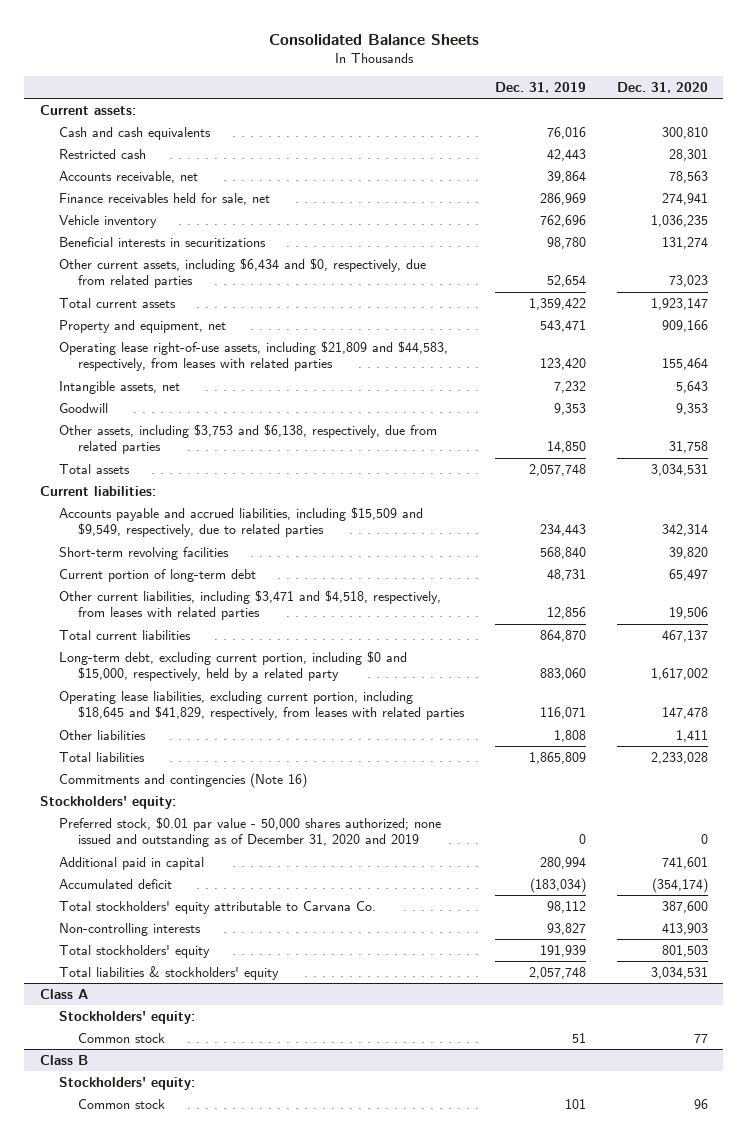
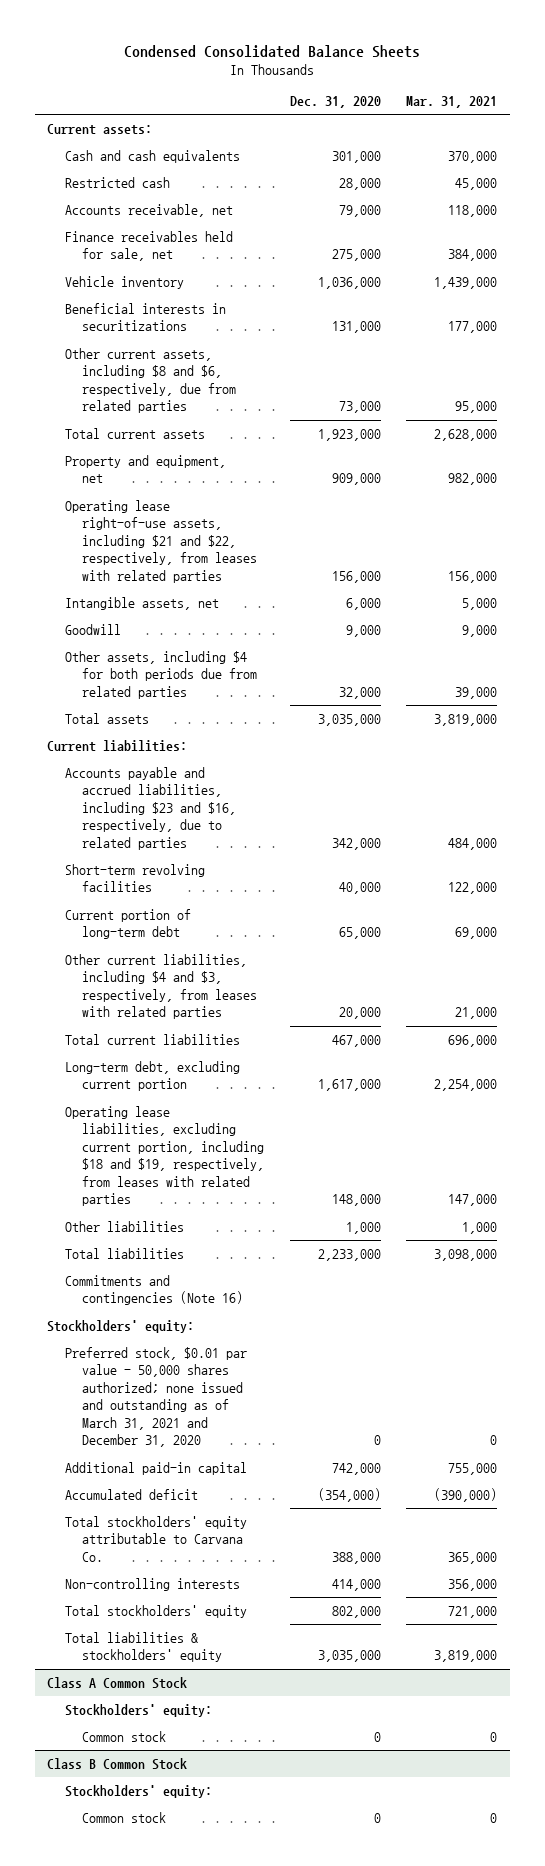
[268,33,479,45] Consolidated Balance Sheets -> [124,44,421,58] Condensed Consolidated Balance Sheets
[494,82,586,94] Dec. 31, 2019 -> none
none -> [406,96,498,109] Mar. 31, 2021
[661,126,708,139] 300,810 -> [331,150,381,163] 301,000
[668,148,708,161] 28,301 -> [338,177,381,190] 28,000
[668,170,708,183] 78,563 -> [338,204,381,217] 79,000
[661,192,708,205] 274,941 -> [331,249,381,262] 275,000
[650,214,708,227] 1,036,235 -> [317,276,381,289] 1,036,000
[661,236,708,249] 131,274 -> [331,321,381,334] 131,000
[58,257,426,289] Other current assets, including $6,434 and $0, respectively, due from related parties -> [64,347,237,414] Other current assets, including $8 and $6, respectively, due from related parties
[668,275,708,288] 73,023 -> [338,401,381,414] 73,000
[650,297,708,310] 1,923,147 -> [317,428,381,441] 1,923,000
[661,319,708,332] 909,166 -> [331,473,381,486] 909,000
[58,340,448,372] Operating lease right-of-use assets, including $21,809 and $44,583, respectively, from leases with related parties -> [64,499,258,583] Operating lease right-of-use assets, including $21 and $22, respectively, from leases with related parties
[661,358,708,371] 155,464 -> [331,570,381,583] 156,000
[675,380,708,393] 5,643 -> [345,597,381,610] 6,000
[675,402,708,415] 9,353 -> [345,624,381,637] 9,000
[58,423,437,455] Other assets, including $3,753 and $6,138, respectively, due from related parties -> [64,650,258,699] Other assets, including $4 for both periods due from related parties
[668,441,708,454] 31,758 -> [338,686,381,699] 32,000
[650,463,708,476] 3,034,531 -> [317,713,381,726] 3,035,000
[58,506,423,538] Accounts payable and accrued liabilities, including $15,509 and $9,549, respectively, due to related parties -> [64,766,237,850] Accounts payable and accrued liabilities, including $23 and $16, respectively, due to related parties
[661,524,708,537] 342,314 -> [331,837,381,850] 342,000
[668,546,708,559] 39,820 -> [338,882,381,895] 40,000
[668,568,708,581] 65,497 -> [338,927,381,940] 65,000
[58,589,441,621] Other current liabilities, including $3,471 and $4,518, respectively, from leases with related parties -> [64,953,258,1020] Other current liabilities, including $4 and $3, respectively, from leases with related parties
[668,607,708,620] 19,506 -> [338,1007,381,1020] 20,000
[661,629,708,642] 467,137 -> [331,1034,381,1047] 467,000
[58,650,407,682] Long-term debt, excluding current portion, including $0 and $15,000, respectively, held by a related party -> [64,1060,240,1092] Long-term debt, excluding current portion
[650,668,708,681] 1,617,002 -> [317,1079,381,1092] 1,617,000
[58,690,465,721] Operating lease liabilities, excluding current portion, including $18,645 and $41,829, respectively, from leases with related parties -> [64,1105,265,1207] Operating lease liabilities, excluding current portion, including $18 and $19, respectively, from leases with related parties
[661,707,708,720] 147,478 -> [331,1194,381,1207] 148,000
[675,729,708,742] 1,411 -> [345,1221,381,1234] 1,000
[650,751,708,764] 2,233,028 -> [317,1248,381,1261] 2,233,000
[58,816,441,848] Preferred stock, $0.01 par value - 50,000 shares authorized; none issued and outstanding as of December 31, 2020 and 2019 -> [64,1346,247,1448] Preferred stock, $0.01 par value - 50,000 shares authorized; none issued and outstanding as of March 31, 2021 and December 31, 2020
[58,856,204,870] Additional paid in capital -> [64,1461,247,1475] Additional paid-in capital
[661,856,708,869] 741,601 -> [331,1462,381,1475] 742,000
[651,877,708,893] (354,174) -> [317,1487,381,1502] (354,000)
[661,900,708,913] 387,600 -> [331,1551,381,1564] 388,000
[661,922,708,935] 413,903 -> [331,1578,381,1591] 414,000
[661,944,708,957] 801,503 -> [331,1605,381,1618] 802,000
[650,966,708,979] 3,034,531 -> [317,1650,381,1663] 3,035,000
[39,988,88,999] Class A -> [47,1676,188,1689] Class A Common Stock
[693,1033,708,1043] 77 -> [373,1731,381,1742] 0
[39,1054,88,1065] Class B -> [47,1757,188,1770] Class B Common Stock
[693,1098,708,1109] 96 -> [373,1812,381,1823] 0

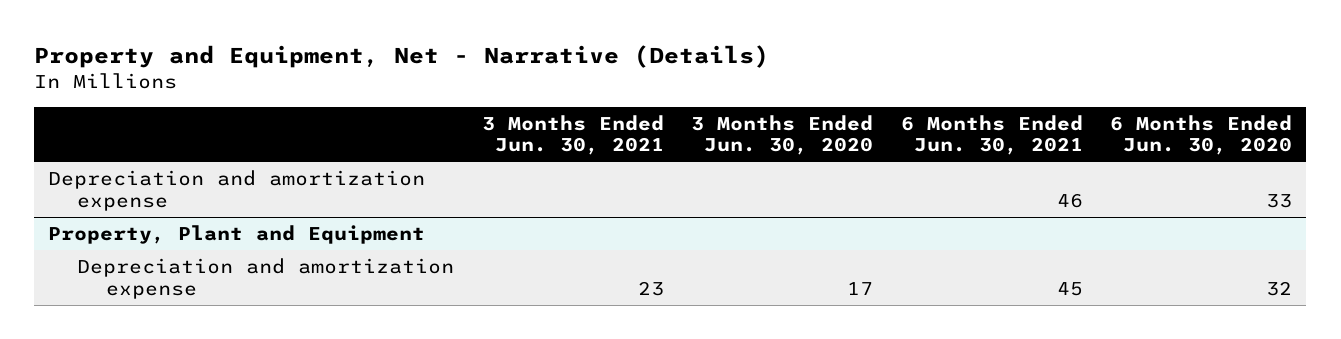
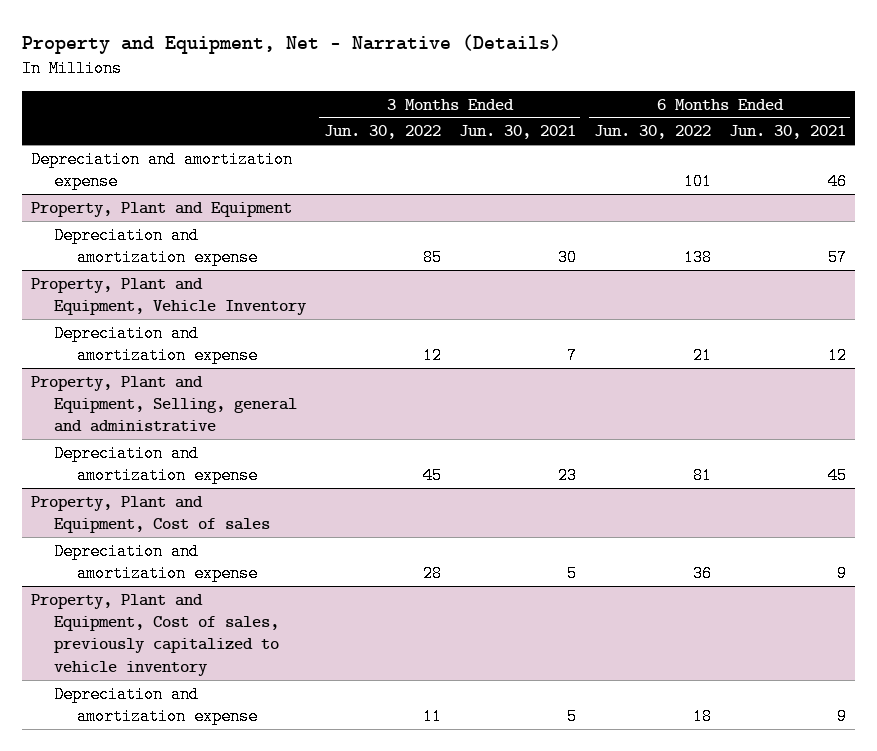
[691,114,874,156] 3 Months Ended Jun. 30, 2020 -> none
[1110,114,1293,156] 6 Months Ended Jun. 30, 2020 -> none
none -> [323,125,441,140] Jun. 30, 2022
none -> [593,125,711,140] Jun. 30, 2022
none -> [53,226,258,267] Depreciation and amortization expense
none -> [30,277,307,316] Property, Plant and Equipment, Vehicle Inventory
none -> [53,324,258,365] Depreciation and amortization expense
none -> [30,375,297,433] Property, Plant and Equipment, Selling, general and administrative
none -> [30,495,270,534] Property, Plant and Equipment, Cost of sales
none -> [53,542,258,583] Depreciation and amortization expense
none -> [30,593,279,676] Property, Plant and Equipment, Cost of sales, previously capitalized to vehicle inventory
none -> [53,685,258,726] Depreciation and amortization expense

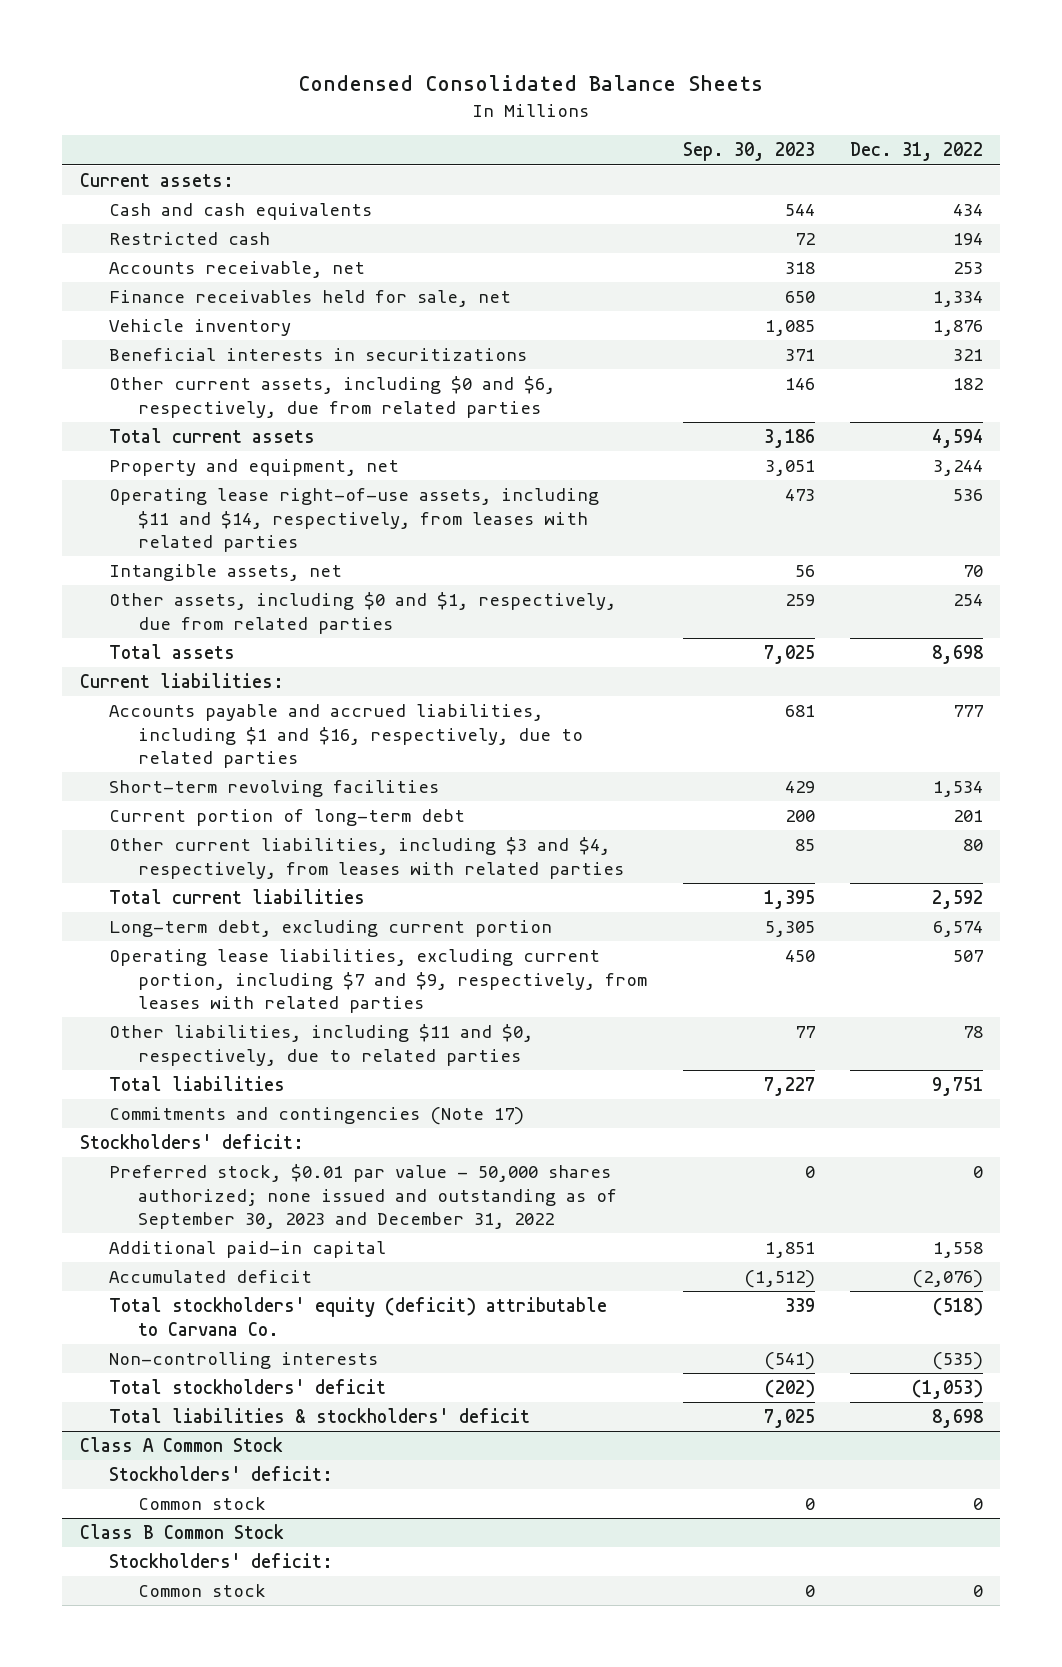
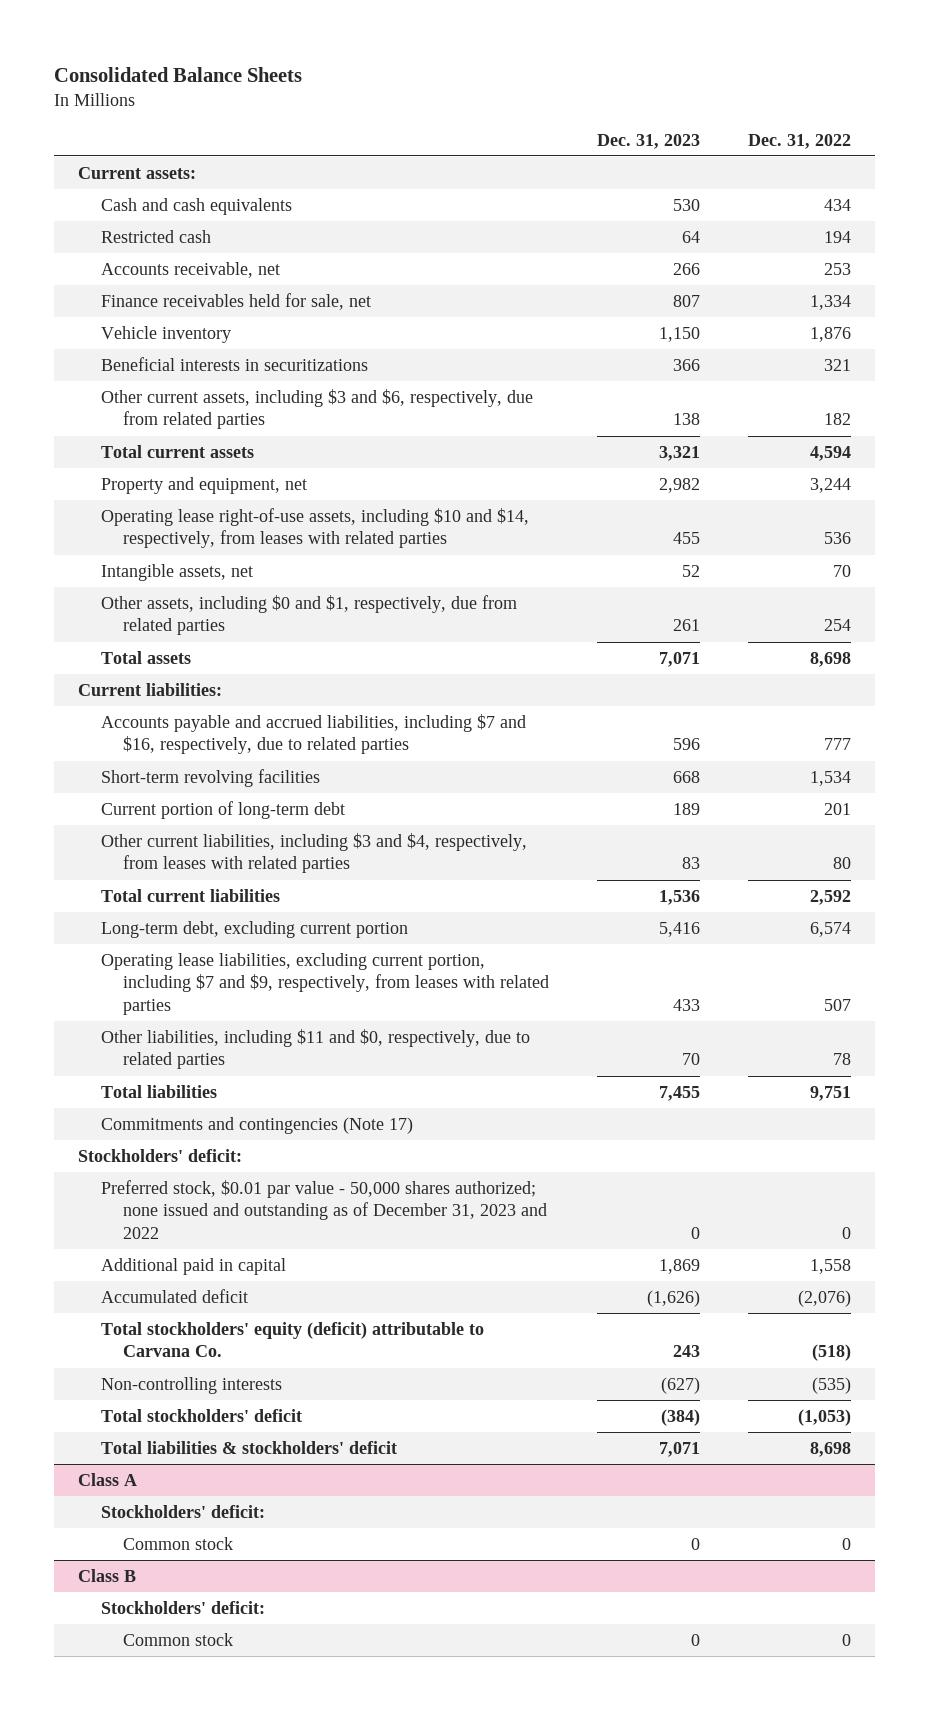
[298,75,764,92] Condensed Consolidated Balance Sheets -> [54,66,303,82] Consolidated Balance Sheets
[682,142,815,162] Sep. 30, 2023 -> none
none -> [596,133,700,149] Dec. 31, 2023
[109,376,556,418] Other current assets, including $0 and $6, respectively, due from related parties -> [100,388,533,430] Other current assets, including $3 and $6, respectively, due from related parties
[109,488,600,553] Operating lease right-of-use assets, including $11 and $14, respectively, from leases with related parties -> [100,507,529,549] Operating lease right-of-use assets, including $10 and $14, respectively, from leases with related parties
[109,704,584,769] Accounts payable and accrued liabilities, including $1 and $16, respectively, due to related parties -> [100,713,526,755] Accounts payable and accrued liabilities, including $7 and $16, respectively, due to related parties
[109,1164,618,1230] Preferred stock, $0.01 par value - 50,000 shares authorized; none issued and outstanding as of September 30, 2023 and December 31, 2022 -> [100,1179,547,1239] Preferred stock, $0.01 par value - 50,000 shares authorized; none issued and outstanding as of December 31, 2023 and 2022
[109,1241,387,1259] Additional paid-in capital -> [100,1257,286,1275] Additional paid in capital
[79,1437,283,1453] Class A Common Stock -> [78,1472,138,1486] Class A
[79,1524,284,1540] Class B Common Stock -> [78,1568,137,1582] Class B

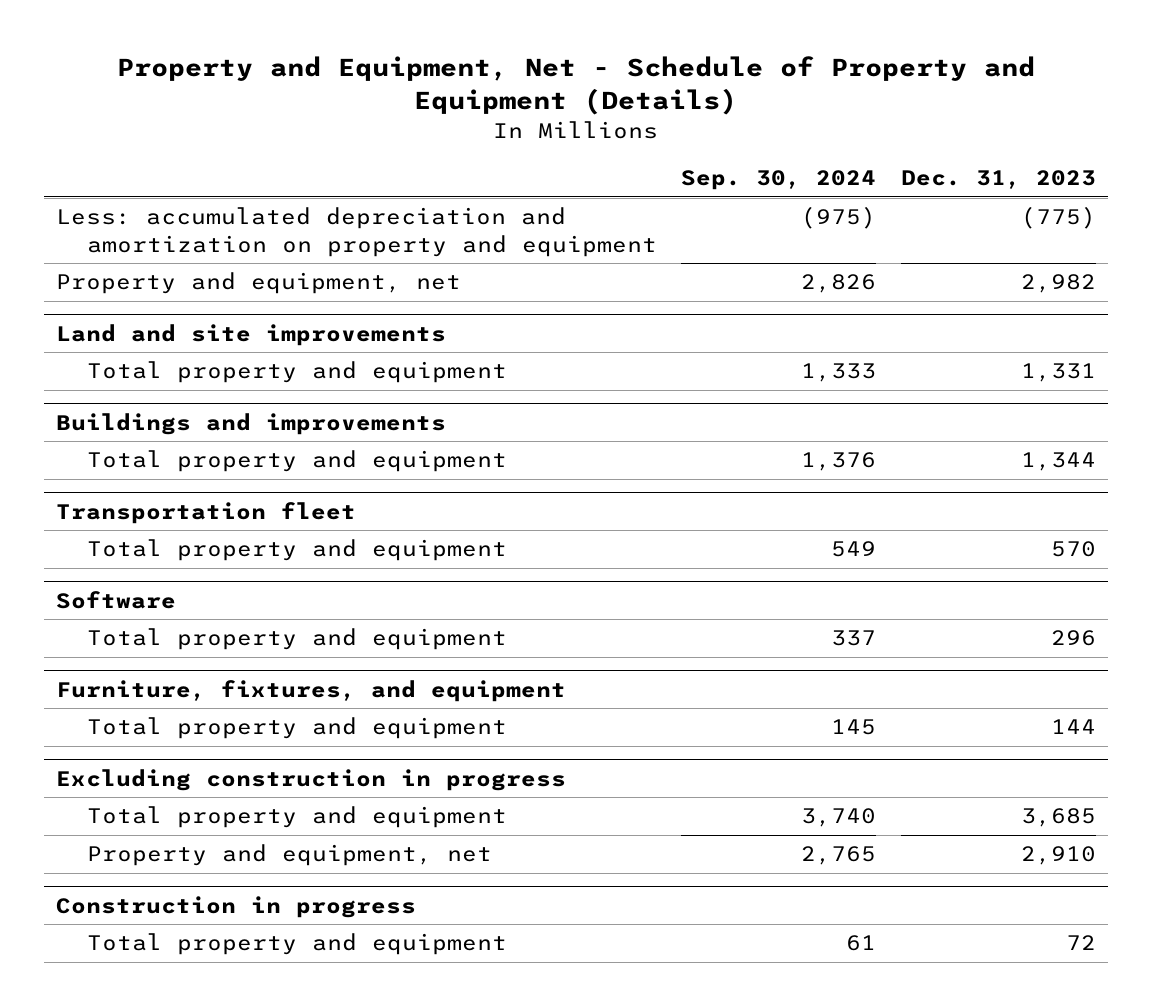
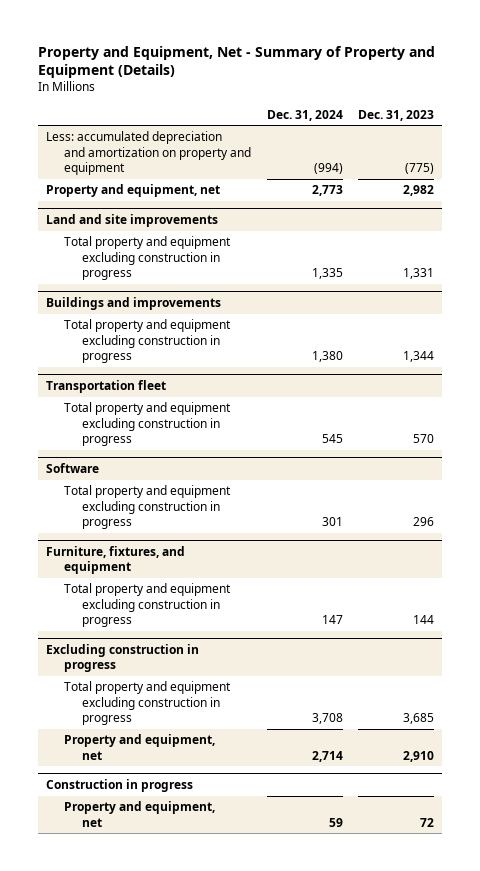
[116,56,1035,116] Property and Equipment, Net - Schedule of Property and Equipment (Details) -> [37,45,435,79] Property and Equipment, Net - Summary of Property and Equipment (Details)
[681,170,877,191] Sep. 30, 2024 -> none
none -> [266,109,343,121] Dec. 31, 2024
[86,361,507,384] Total property and equipment -> [63,236,231,280] Total property and equipment excluding construction in progress
[86,450,507,473] Total property and equipment -> [63,319,231,363] Total property and equipment excluding construction in progress
[86,539,507,562] Total property and equipment -> [63,402,231,446] Total property and equipment excluding construction in progress
[86,628,507,651] Total property and equipment -> [63,485,231,529] Total property and equipment excluding construction in progress
[86,717,507,740] Total property and equipment -> [63,583,231,627] Total property and equipment excluding construction in progress
[86,806,507,829] Total property and equipment -> [63,681,231,725] Total property and equipment excluding construction in progress
[86,933,507,956] Total property and equipment -> [63,801,215,827] Property and equipment, net

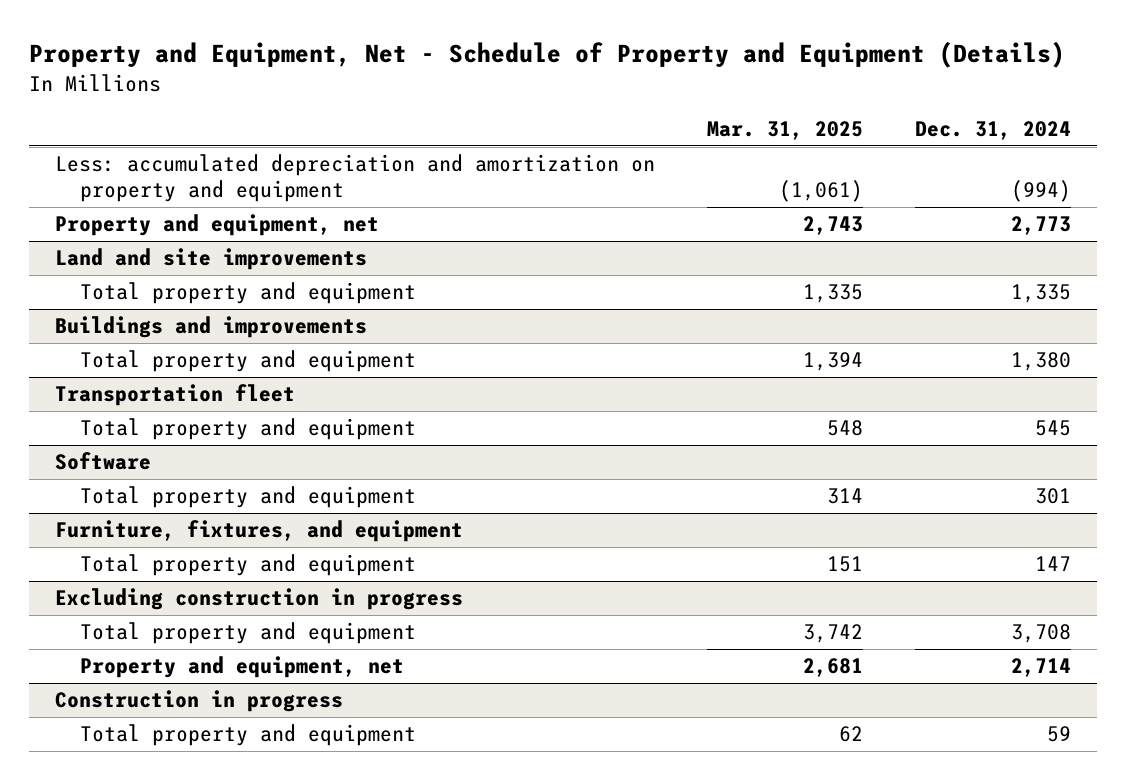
[37,45,435,79] Property and Equipment, Net - Summary of Property and Equipment (Details) -> [29,41,1066,69] Property and Equipment, Net - Schedule of Property and Equipment (Details)
[358,109,435,121] Dec. 31, 2023 -> none
none -> [707,121,864,141] Mar. 31, 2025
[63,236,231,280] Total property and equipment excluding construction in progress -> [80,282,417,305] Total property and equipment
[63,319,231,363] Total property and equipment excluding construction in progress -> [80,350,417,373] Total property and equipment
[63,402,231,446] Total property and equipment excluding construction in progress -> [80,418,417,441] Total property and equipment
[63,485,231,529] Total property and equipment excluding construction in progress -> [80,486,417,509] Total property and equipment
[63,583,231,627] Total property and equipment excluding construction in progress -> [80,554,417,577] Total property and equipment
[63,681,231,725] Total property and equipment excluding construction in progress -> [80,622,417,645] Total property and equipment
[63,801,215,827] Property and equipment, net -> [80,724,417,747] Total property and equipment

